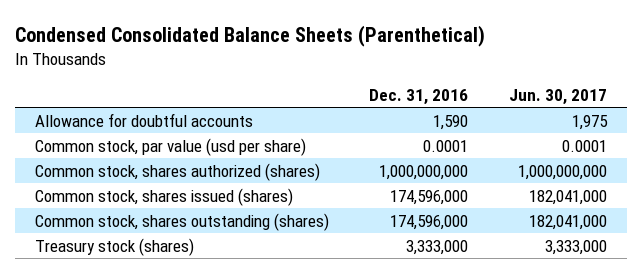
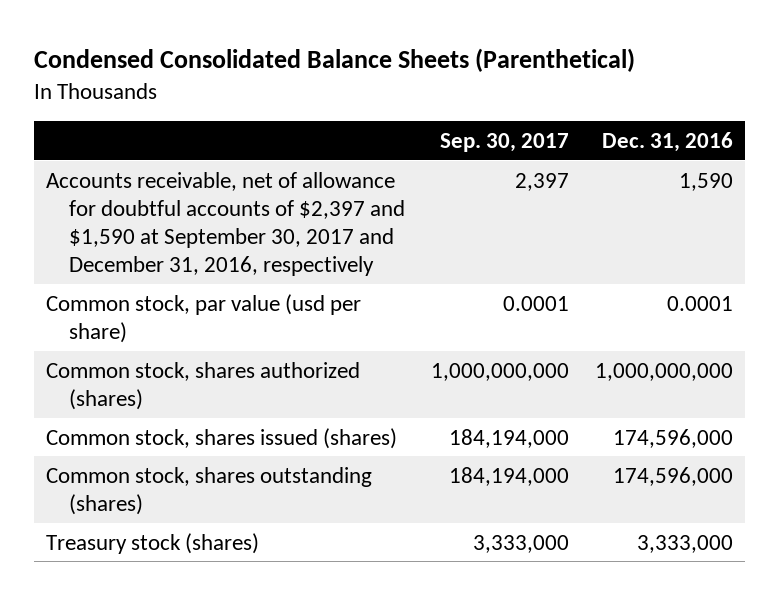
[508,88,607,105] Jun. 30, 2017 -> none
none -> [439,132,569,152] Sep. 30, 2017
[35,112,254,127] Allowance for doubtful accounts -> [46,171,406,276] Accounts receivable, net of allowance for doubtful accounts of $2,397 and $1,590 at September 30, 2017 and December 31, 2016, respectively

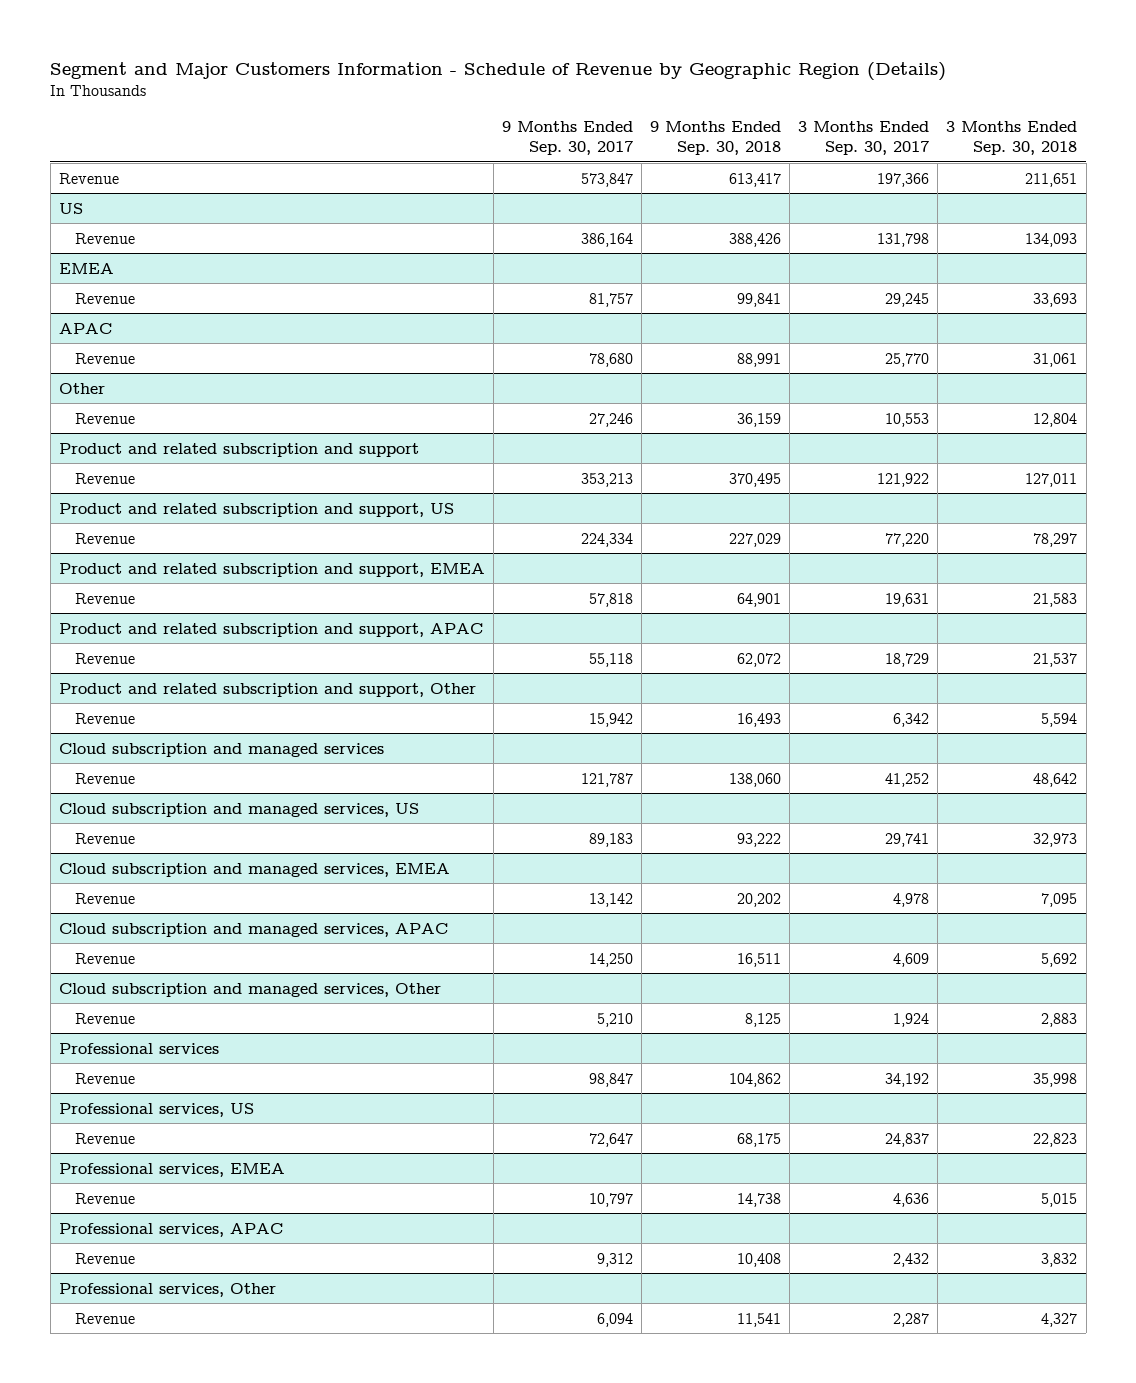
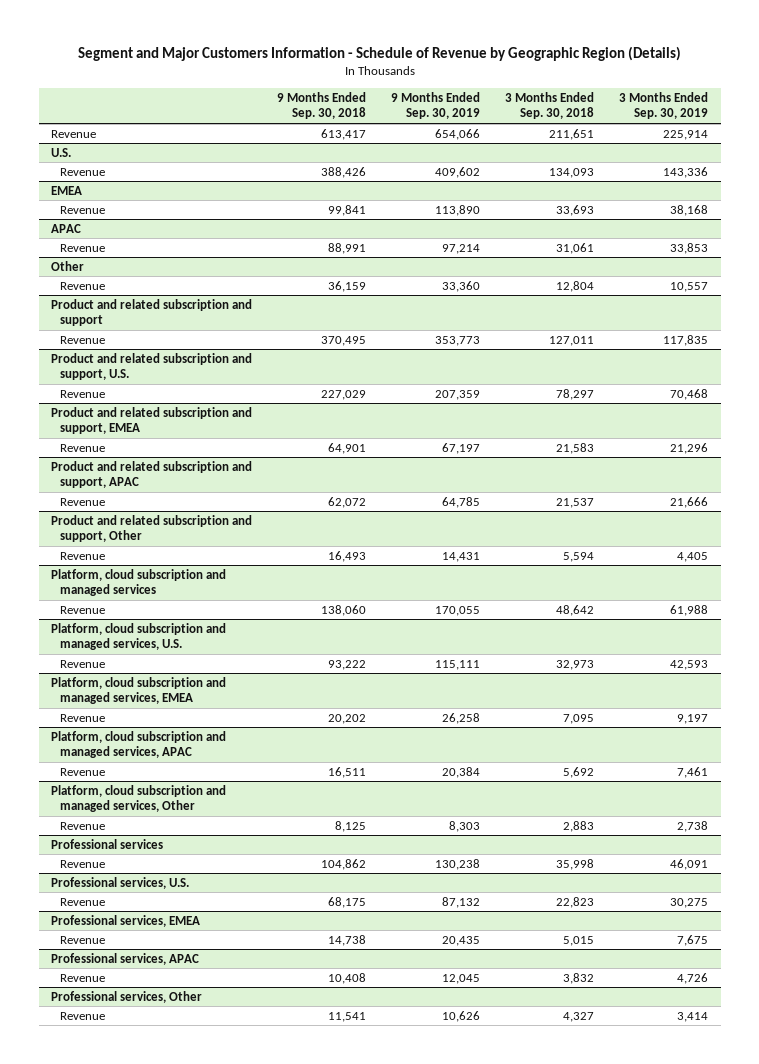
[501,121,633,156] 9 Months Ended Sep. 30, 2017 -> none
[798,121,930,156] 3 Months Ended Sep. 30, 2017 -> none
none -> [391,91,481,120] 9 Months Ended Sep. 30, 2019
none -> [619,91,709,120] 3 Months Ended Sep. 30, 2019
[58,202,83,214] US -> [51,147,72,157] U.S.
[58,502,454,517] Product and related subscription and support, US -> [51,352,253,381] Product and related subscription and support, U.S.
[58,742,384,757] Cloud subscription and managed services -> [51,568,227,597] Platform, cloud subscription and managed services
[58,802,419,817] Cloud subscription and managed services, US -> [51,622,227,651] Platform, cloud subscription and managed services, U.S.
[58,862,450,877] Cloud subscription and managed services, EMEA -> [51,676,227,705] Platform, cloud subscription and managed services, EMEA
[58,922,448,937] Cloud subscription and managed services, APAC -> [51,730,227,759] Platform, cloud subscription and managed services, APAC
[58,982,441,997] Cloud subscription and managed services, Other -> [51,784,227,813] Platform, cloud subscription and managed services, Other
[58,1102,254,1117] Professional services, US -> [51,876,190,889] Professional services, U.S.

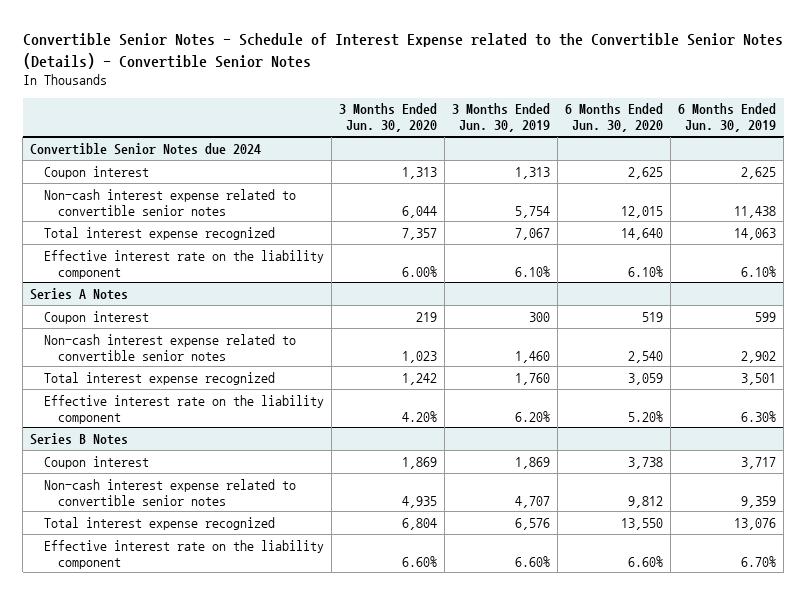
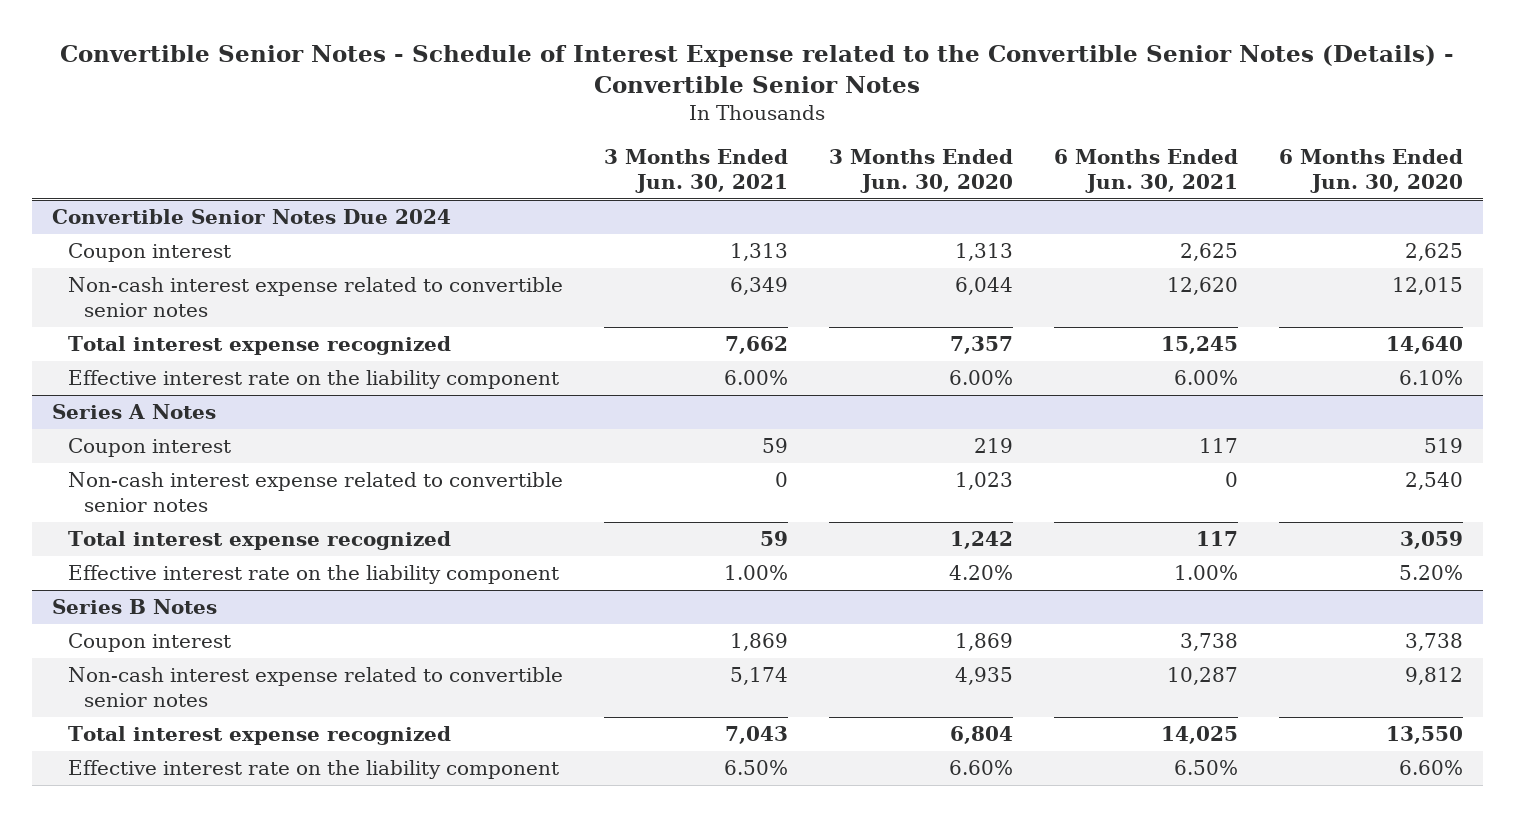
[452,103,551,133] 3 Months Ended Jun. 30, 2019 -> none
[678,103,777,133] 6 Months Ended Jun. 30, 2019 -> none
none -> [603,148,788,193] 3 Months Ended Jun. 30, 2021
none -> [1053,148,1238,193] 6 Months Ended Jun. 30, 2021
[30,142,262,155] Convertible Senior Notes due 2024 -> [52,209,452,225] Convertible Senior Notes Due 2024

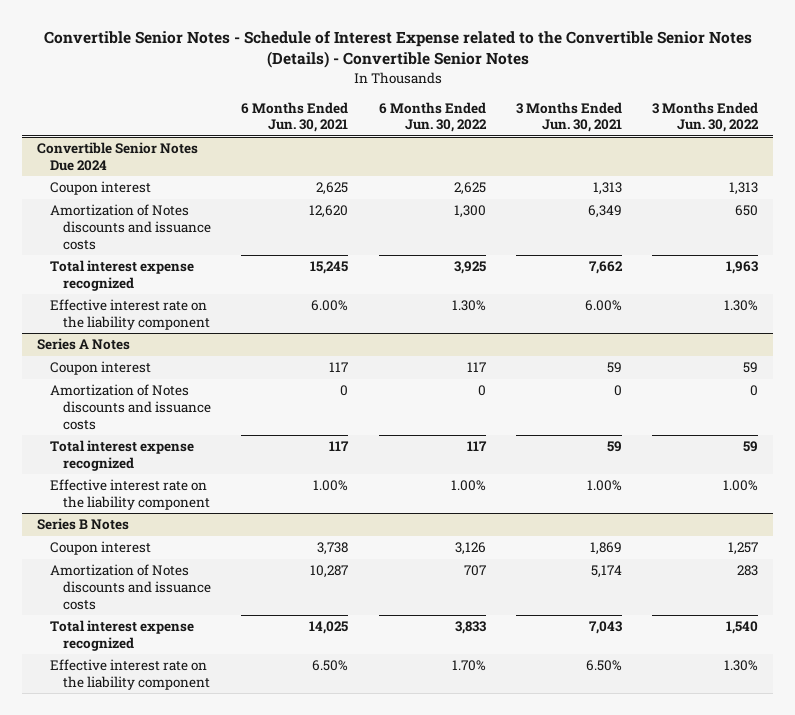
[828,148,1013,193] 3 Months Ended Jun. 30, 2020 -> none
[1278,148,1463,193] 6 Months Ended Jun. 30, 2020 -> none
none -> [378,101,487,133] 6 Months Ended Jun. 30, 2022
none -> [652,101,760,133] 3 Months Ended Jun. 30, 2022
[67,277,563,318] Non-cash interest expense related to convertible senior notes -> [50,204,212,250] Amortization of Notes discounts and issuance costs
[67,472,563,513] Non-cash interest expense related to convertible senior notes -> [50,384,212,430] Amortization of Notes discounts and issuance costs
[67,667,563,708] Non-cash interest expense related to convertible senior notes -> [50,564,212,610] Amortization of Notes discounts and issuance costs

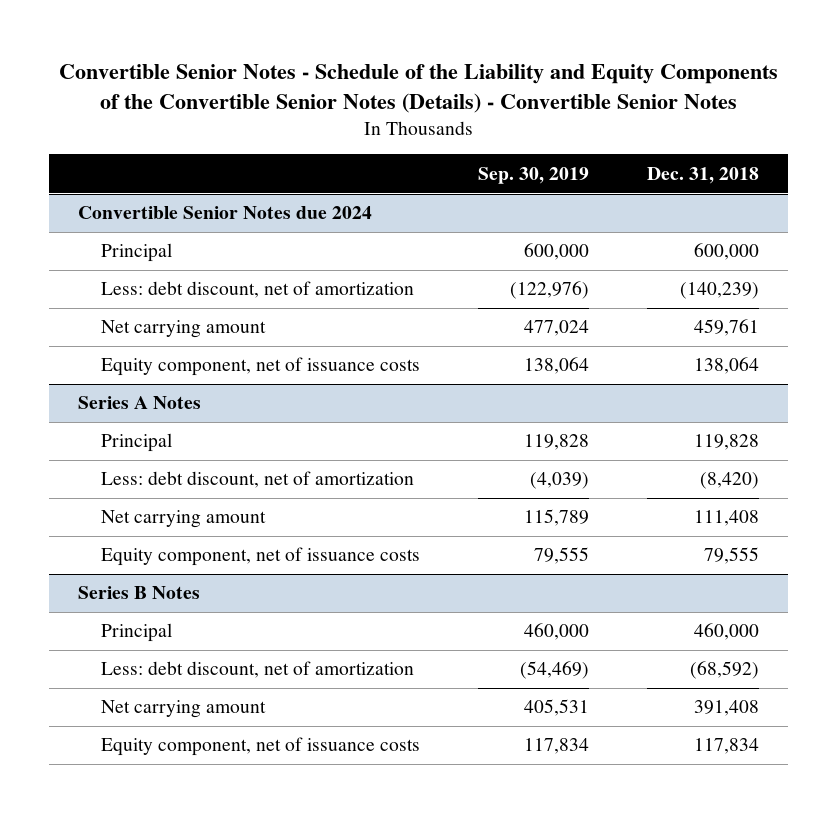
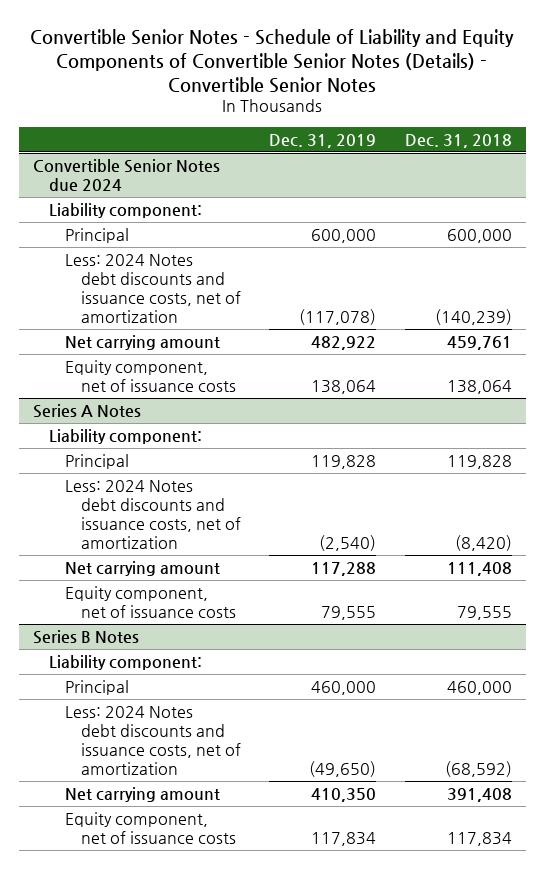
[58,64,778,114] Convertible Senior Notes - Schedule of the Liability and Equity Components of the Convertible Senior Notes (Details) - Convertible Senior Notes -> [30,29,515,93] Convertible Senior Notes - Schedule of Liability and Equity Components of Convertible Senior Notes (Details) - Convertible Senior Notes
[478,166,590,184] Sep. 30, 2019 -> none
none -> [269,133,377,148] Dec. 31, 2019
none -> [49,202,203,218] Liability component:
[101,281,415,299] Less: debt discount, net of amortization -> [65,253,241,324] Less: 2024 Notes debt discounts and issuance costs, net of amortization
none -> [49,428,203,444] Liability component:
[101,471,415,489] Less: debt discount, net of amortization -> [65,479,241,550] Less: 2024 Notes debt discounts and issuance costs, net of amortization
none -> [49,654,203,670] Liability component:
[101,661,415,679] Less: debt discount, net of amortization -> [65,705,241,776] Less: 2024 Notes debt discounts and issuance costs, net of amortization

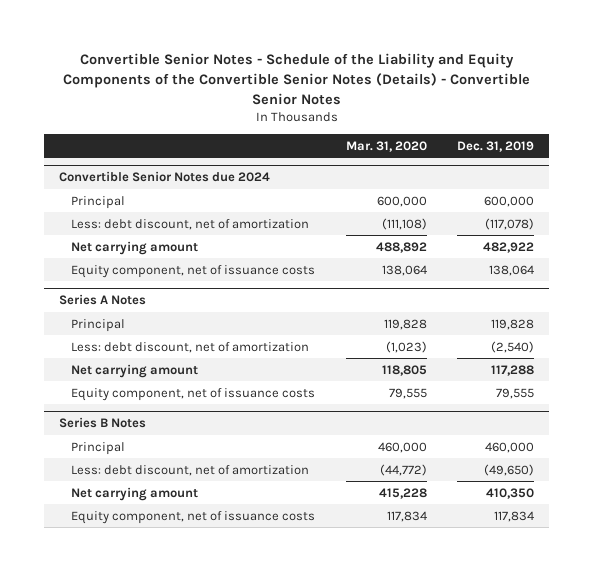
[30,29,515,93] Convertible Senior Notes - Schedule of Liability and Equity Components of Convertible Senior Notes (Details) - Convertible Senior Notes -> [62,52,530,105] Convertible Senior Notes - Schedule of the Liability and Equity Components of the Convertible Senior Notes (Details) - Convertible Senior Notes
[404,133,512,148] Dec. 31, 2018 -> none
none -> [345,140,427,152] Mar. 31, 2020
[49,202,203,218] Liability component: -> none
[65,253,241,324] Less: 2024 Notes debt discounts and issuance costs, net of amortization -> [71,218,310,230] Less: debt discount, net of amortization
[49,428,203,444] Liability component: -> none
[65,479,241,550] Less: 2024 Notes debt discounts and issuance costs, net of amortization -> [71,341,310,353] Less: debt discount, net of amortization
[49,654,203,670] Liability component: -> none
[65,705,241,776] Less: 2024 Notes debt discounts and issuance costs, net of amortization -> [71,464,310,476] Less: debt discount, net of amortization

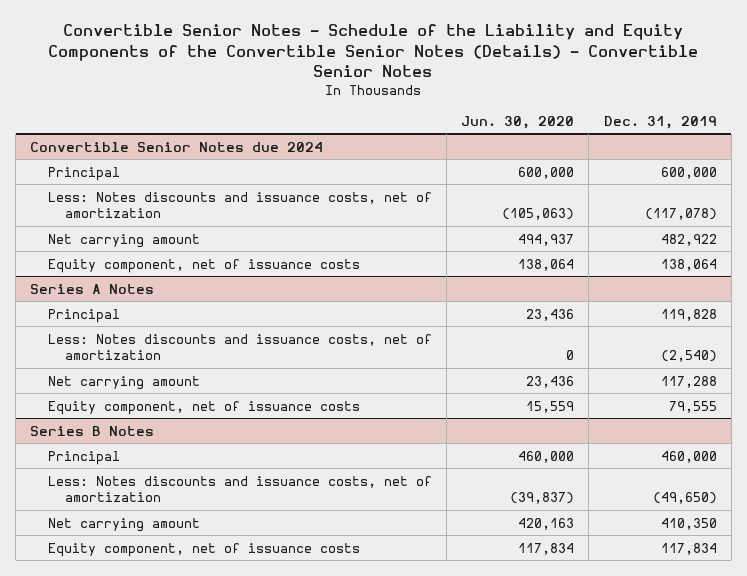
[345,140,427,152] Mar. 31, 2020 -> none
none -> [461,115,575,129] Jun. 30, 2020
[71,218,310,230] Less: debt discount, net of amortization -> [47,191,432,219] Less: Notes discounts and issuance costs, net of amortization
[71,341,310,353] Less: debt discount, net of amortization -> [47,333,432,361] Less: Notes discounts and issuance costs, net of amortization
[71,464,310,476] Less: debt discount, net of amortization -> [47,475,432,503] Less: Notes discounts and issuance costs, net of amortization

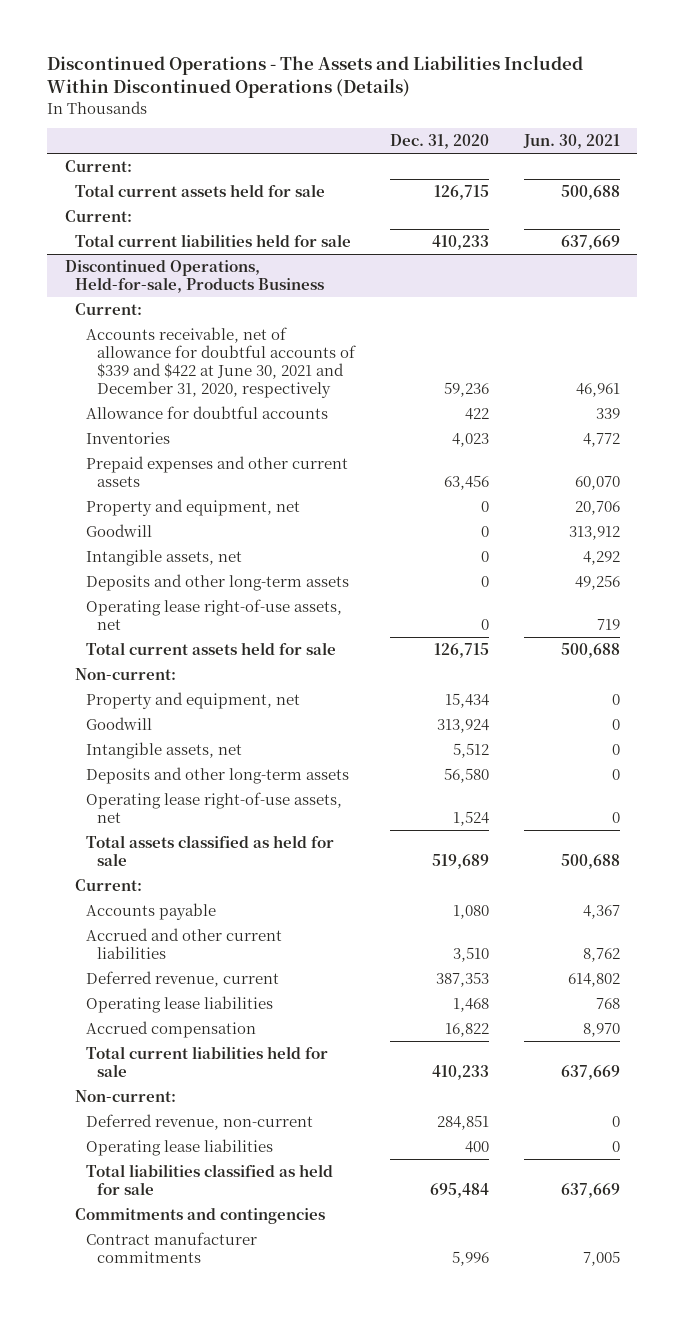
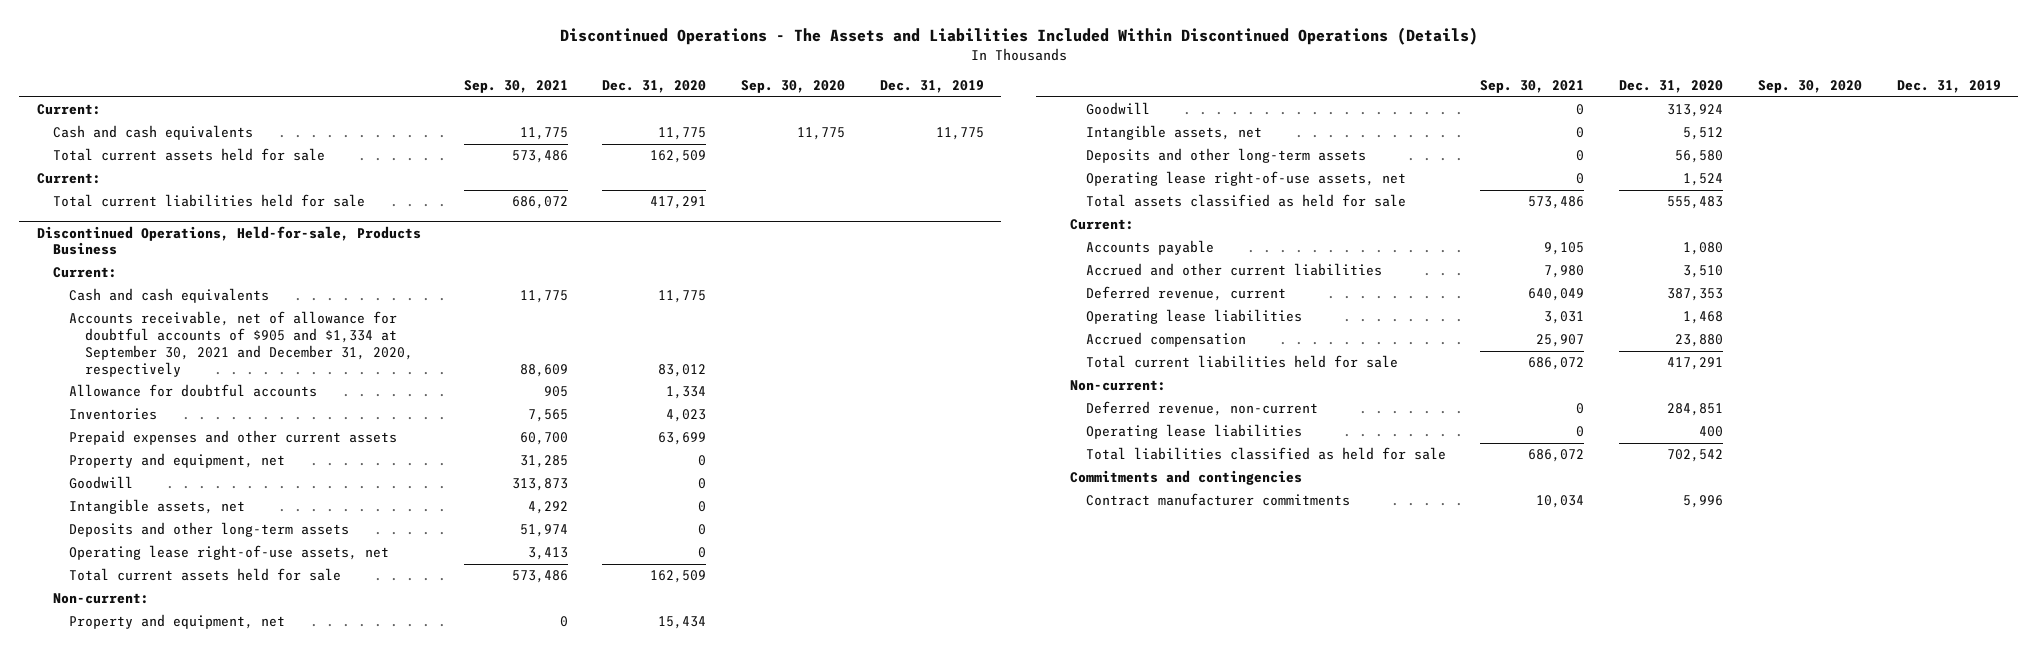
[522,134,620,150] Jun. 30, 2021 -> none
none -> [463,80,568,94] Sep. 30, 2021
none -> [740,80,845,94] Sep. 30, 2020
none -> [879,80,984,94] Dec. 31, 2019
none -> [52,125,253,141] Cash and cash equivalents
[433,184,489,200] 126,715 -> [650,150,707,164] 162,509
[431,234,489,250] 410,233 -> [650,196,707,210] 417,291
none -> [68,288,269,304] Cash and cash equivalents
[86,326,357,399] Accounts receivable, net of allowance for doubtful accounts of $339 and $422 at June 30, 2021 and December 31, 2020, respectively -> [68,311,413,377] Accounts receivable, net of allowance for doubtful accounts of $905 and $1,334 at September 30, 2021 and December 31, 2020, respectively
[443,382,489,398] 59,236 -> [658,363,707,377] 83,012
[464,407,489,420] 422 -> [666,386,707,400] 1,334
[443,474,489,490] 63,456 -> [658,432,707,446] 63,699
[433,642,489,658] 126,715 -> [650,570,707,584] 162,509
[431,853,489,869] 519,689 -> [1667,196,1724,210] 555,483
[444,1022,489,1037] 16,822 -> [1675,334,1724,348] 23,880
[431,1064,489,1080] 410,233 -> [1667,357,1724,371] 417,291
[429,1182,489,1198] 695,484 -> [1667,449,1724,463] 702,542

